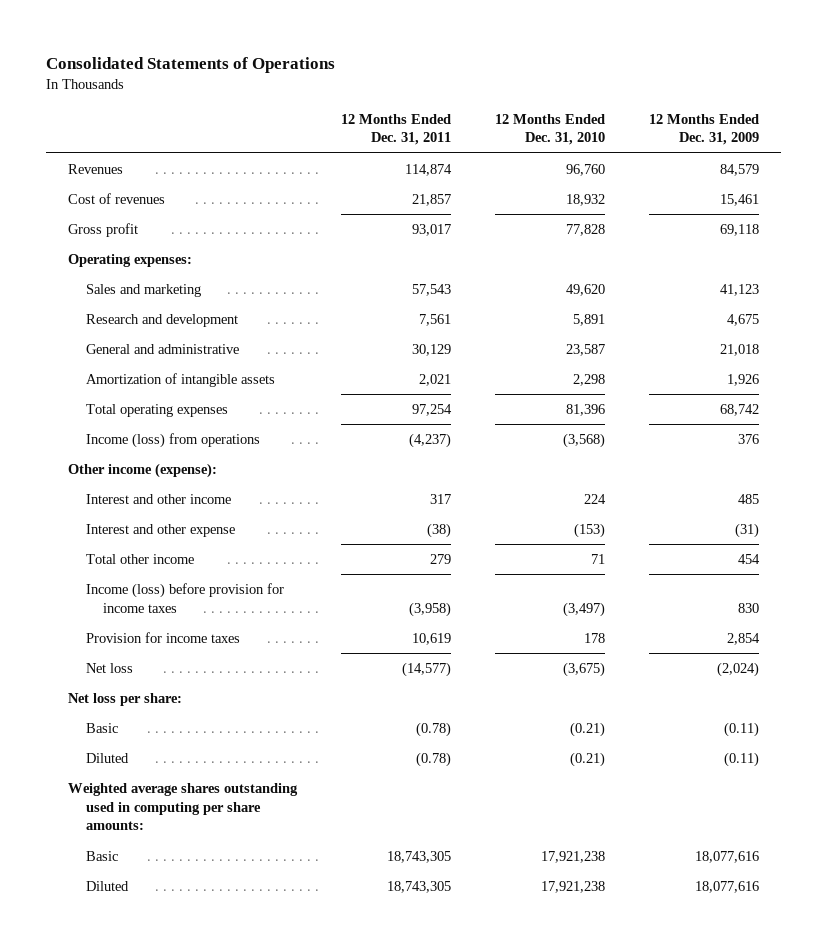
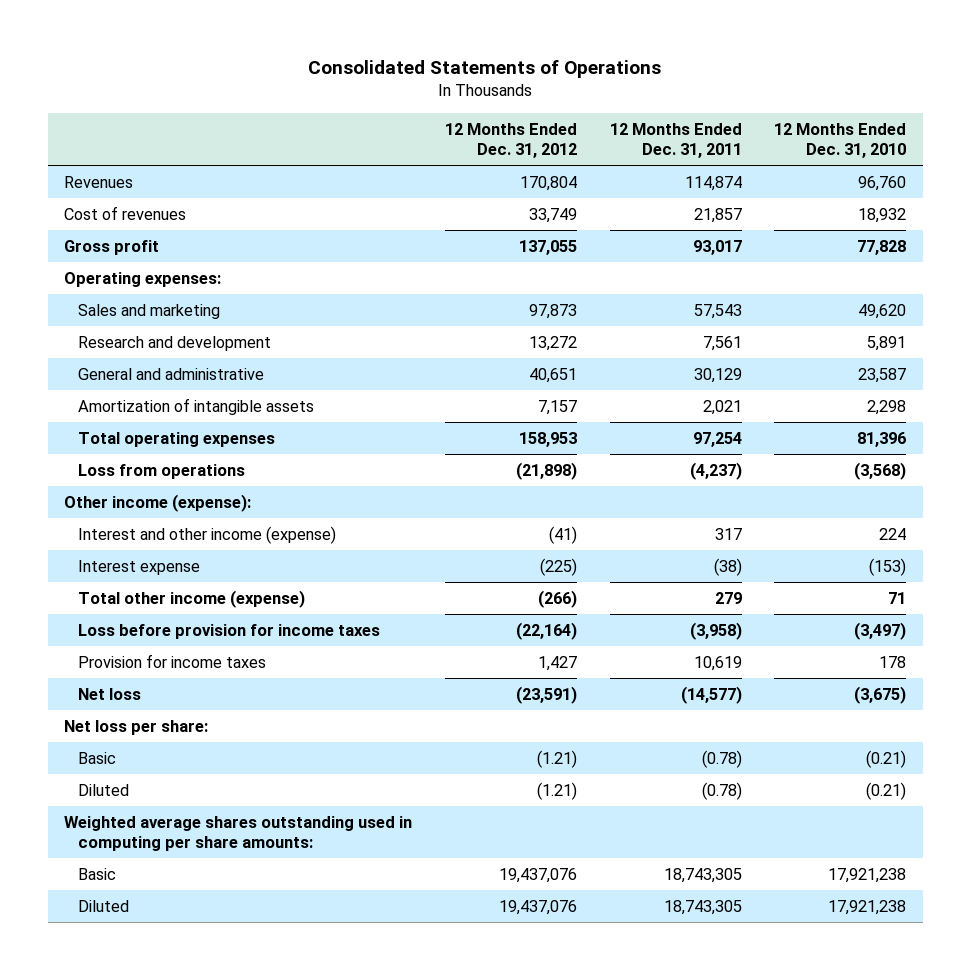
[649,113,760,146] 12 Months Ended Dec. 31, 2009 -> none
none -> [445,122,578,159] 12 Months Ended Dec. 31, 2012
[85,432,260,448] Income (loss) from operations -> [78,463,246,479] Loss from operations
[85,493,231,504] Interest and other income -> [78,525,337,544] Interest and other income (expense)
[85,523,235,537] Interest and other expense -> [78,559,201,575] Interest expense
[85,553,194,564] Total other income -> [78,589,306,608] Total other income (expense)
[85,582,284,613] Income (loss) before provision for income taxes -> [78,623,381,639] Loss before provision for income taxes

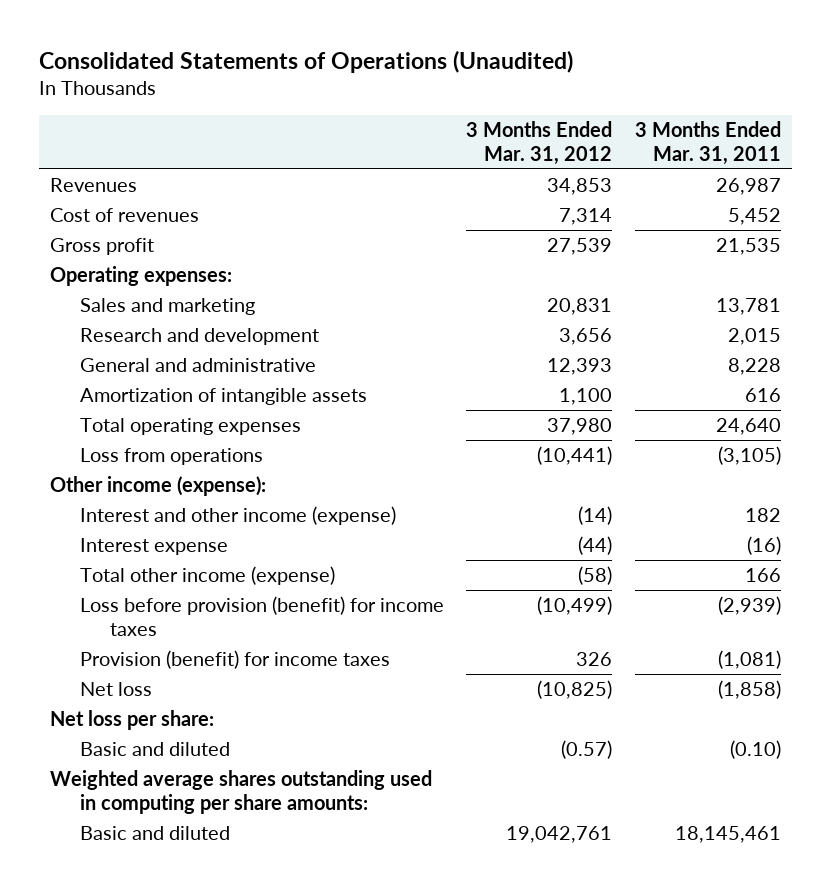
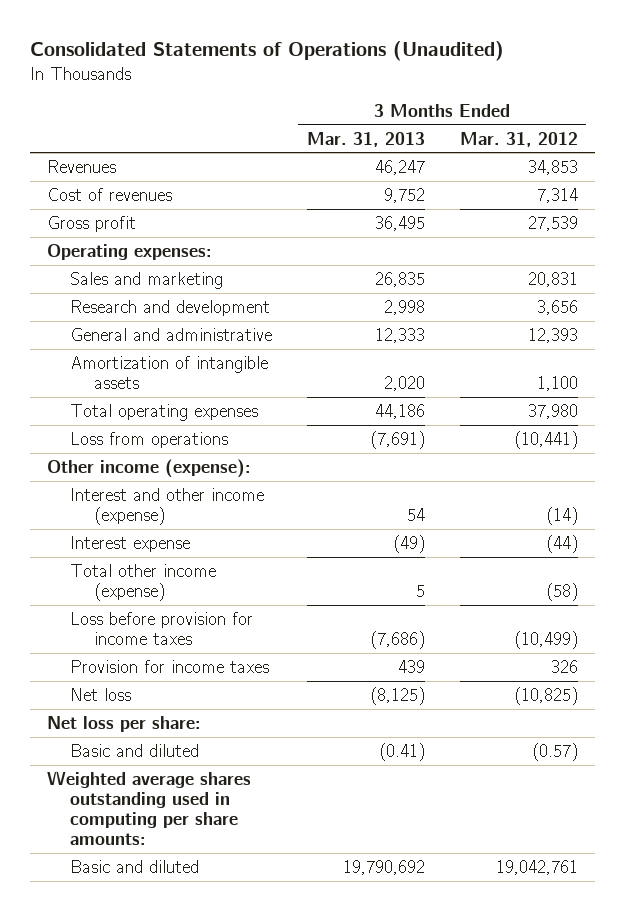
[634,120,781,166] 3 Months Ended Mar. 31, 2011 -> none
none -> [306,131,425,147] Mar. 31, 2013
[80,595,445,637] Loss before provision (benefit) for income taxes -> [70,611,254,645] Loss before provision for income taxes
[80,649,391,669] Provision (benefit) for income taxes -> [70,659,270,673] Provision for income taxes

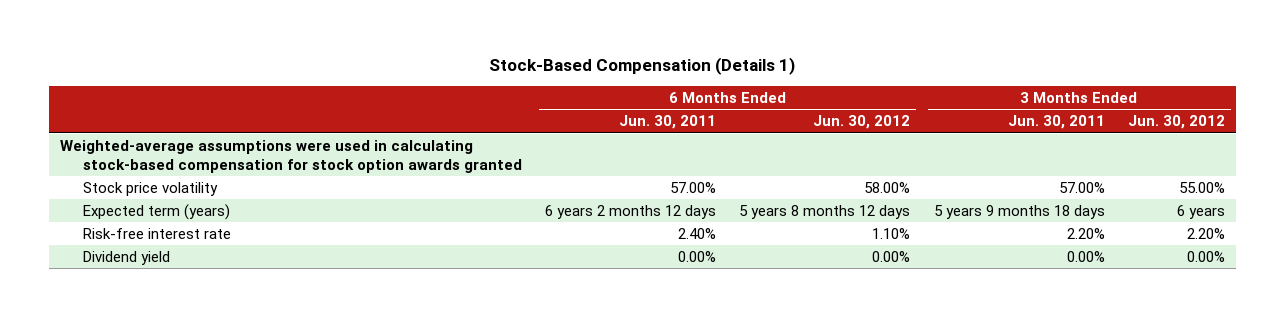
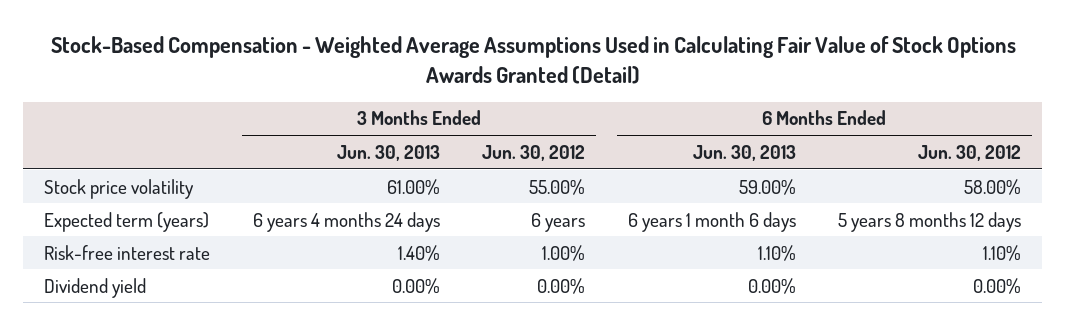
[489,57,796,76] Stock-Based Compensation (Details 1) -> [50,35,1016,84] Stock-Based Compensation - Weighted Average Assumptions Used in Calculating Fair Value of Stock Options Awards Granted (Detail)
[619,115,717,130] Jun. 30, 2011 -> none
[1007,115,1105,130] Jun. 30, 2011 -> none
none -> [336,144,440,161] Jun. 30, 2013
none -> [692,144,796,161] Jun. 30, 2013
[60,139,523,173] Weighted-average assumptions were used in calculating stock-based compensation for stock option awards granted -> none
[1186,227,1225,239] 2.20% -> [542,244,586,261] 1.00%

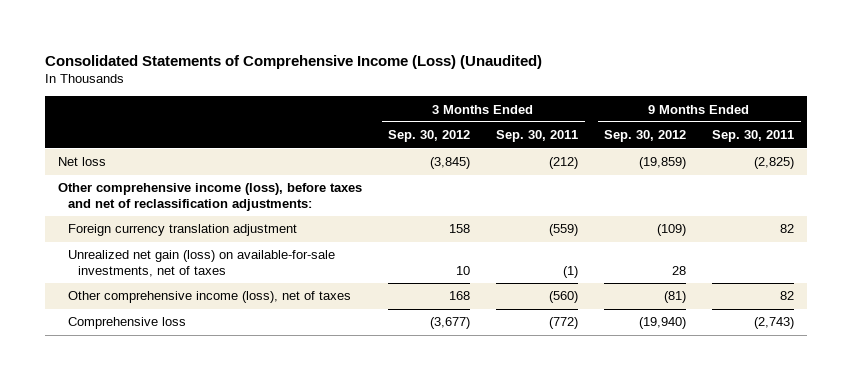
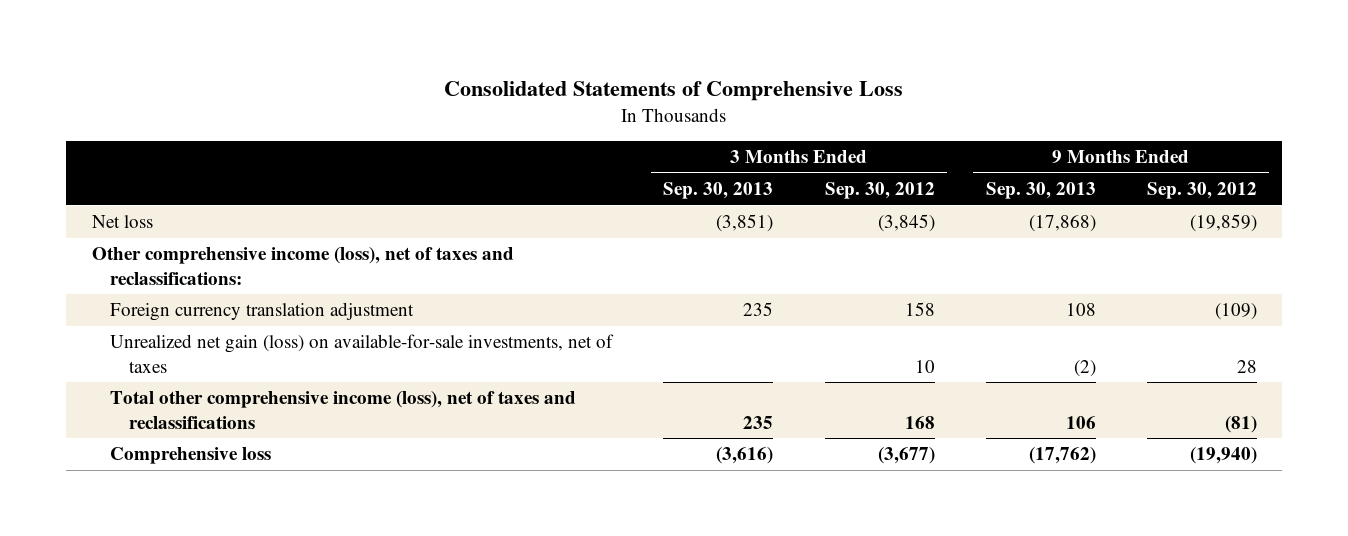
[45,54,543,69] Consolidated Statements of Comprehensive Income (Loss) (Unaudited) -> [444,80,904,101] Consolidated Statements of Comprehensive Loss
[496,130,579,143] Sep. 30, 2011 -> none
[712,130,795,143] Sep. 30, 2011 -> none
none -> [663,182,774,200] Sep. 30, 2013
none -> [985,182,1096,200] Sep. 30, 2013
[58,183,363,211] Other comprehensive income (loss), before taxes and net of reclassification adjustments: -> [91,247,514,285] Other comprehensive income (loss), net of taxes and reclassifications:
[68,291,352,304] Other comprehensive income (loss), net of taxes -> [110,391,577,429] Total other comprehensive income (loss), net of taxes and reclassifications

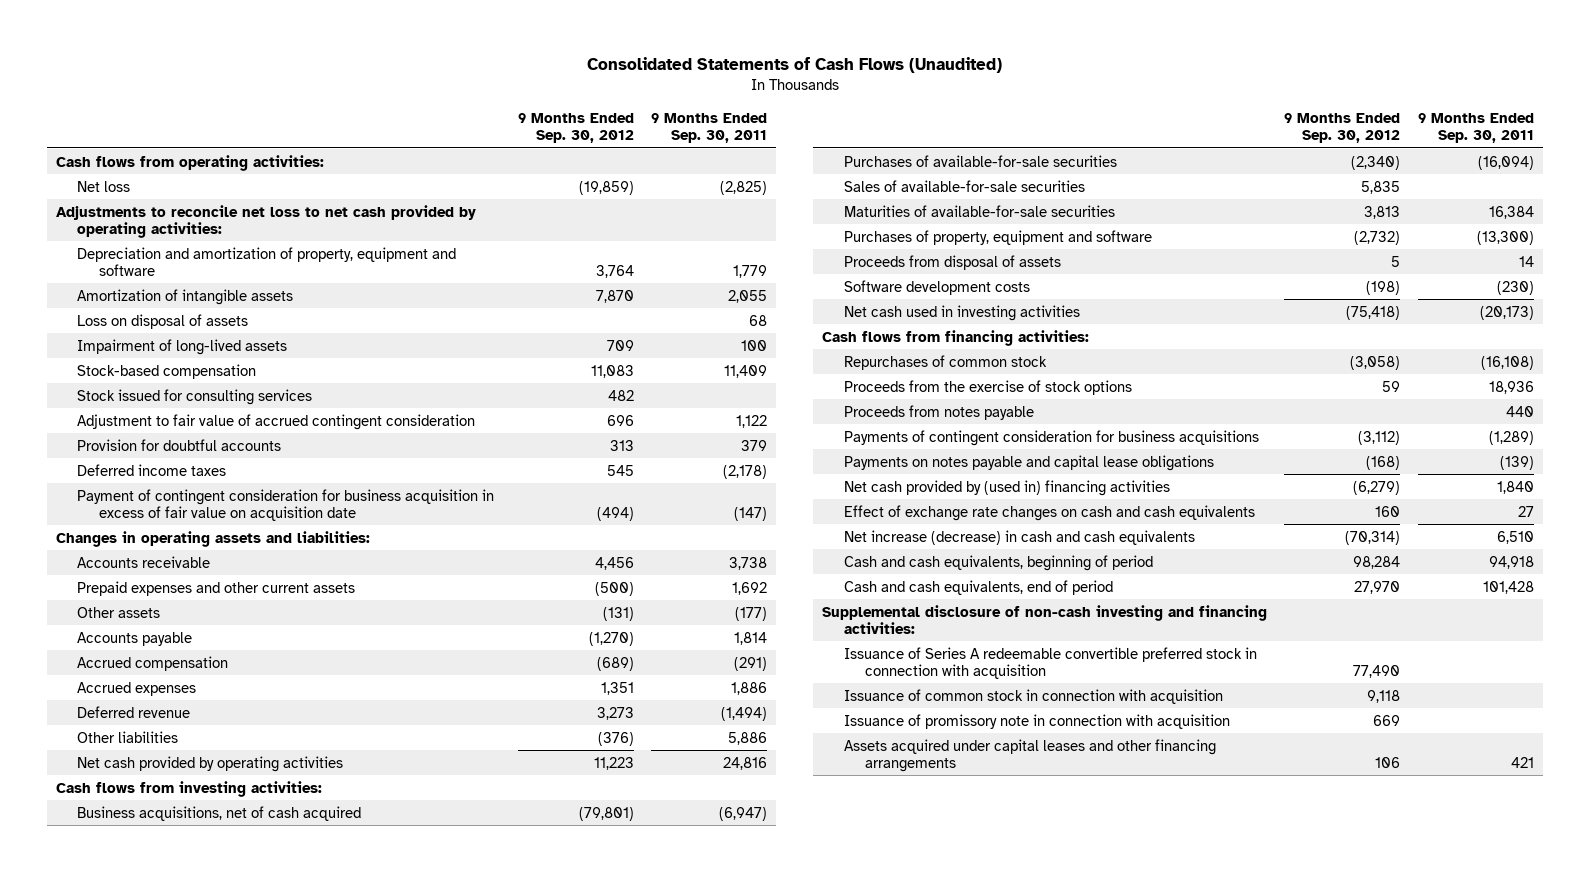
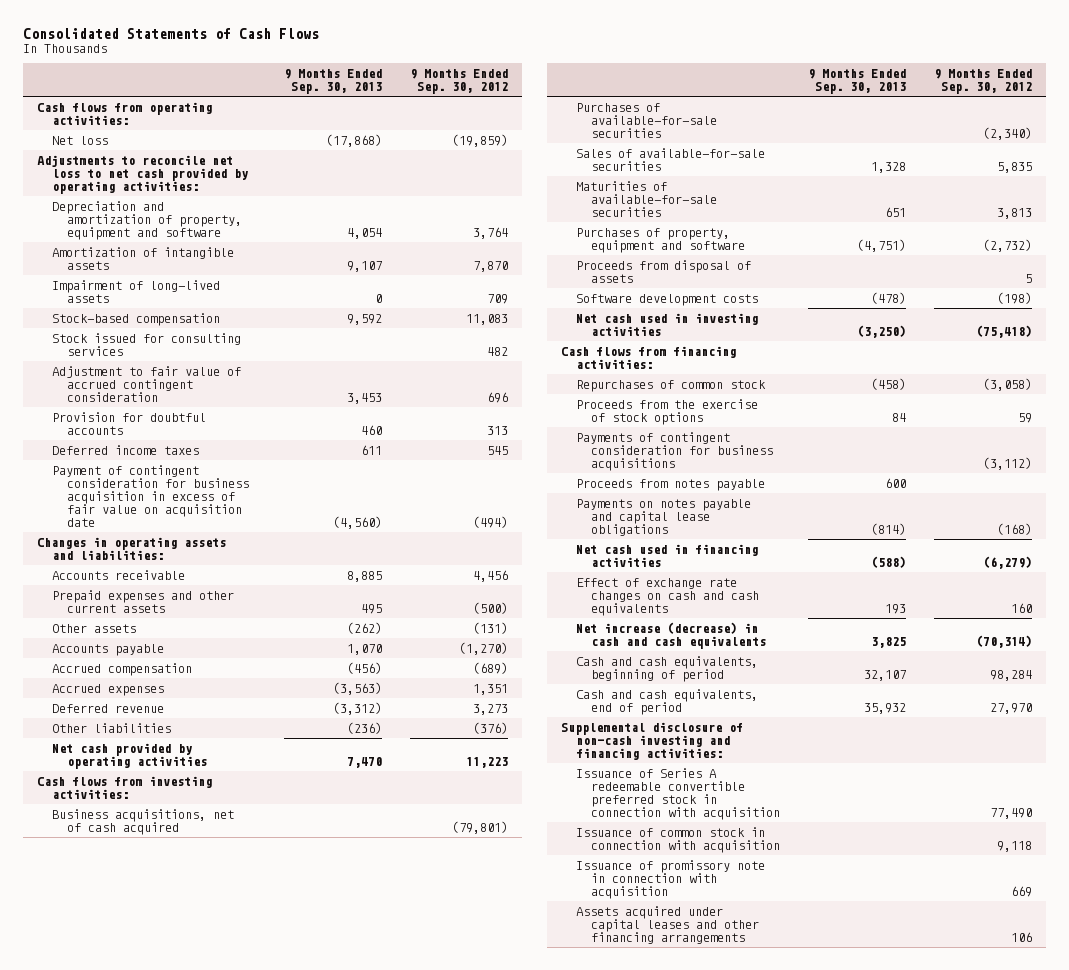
[586,57,1002,74] Consolidated Statements of Cash Flows (Unaudited) -> [23,28,320,40] Consolidated Statements of Cash Flows
[651,112,768,144] 9 Months Ended Sep. 30, 2011 -> none
none -> [283,68,382,94] 9 Months Ended Sep. 30, 2013
[77,313,249,329] Loss on disposal of assets -> none
[843,404,1034,420] Proceeds from notes payable -> [576,478,766,491] Proceeds from notes payable
[843,479,1170,496] Net cash provided by (used in) financing activities -> [576,543,759,567] Net cash used in financing activities

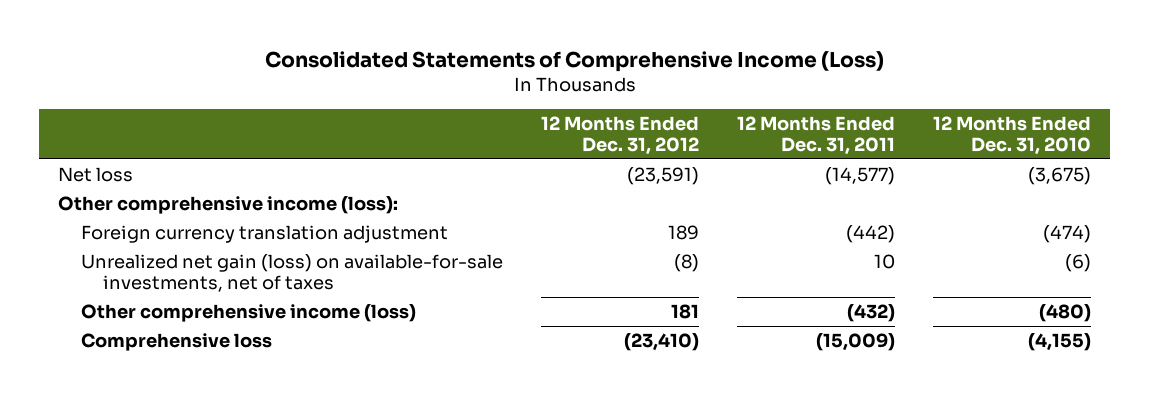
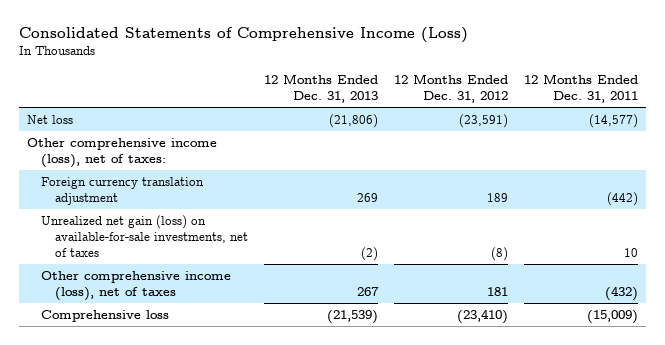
[932,116,1091,156] 12 Months Ended Dec. 31, 2010 -> none
none -> [264,73,379,103] 12 Months Ended Dec. 31, 2013
[58,195,399,214] Other comprehensive income (loss): -> [26,137,217,169] Other comprehensive income (loss), net of taxes:
[80,303,416,322] Other comprehensive income (loss) -> [41,270,232,302] Other comprehensive income (loss), net of taxes

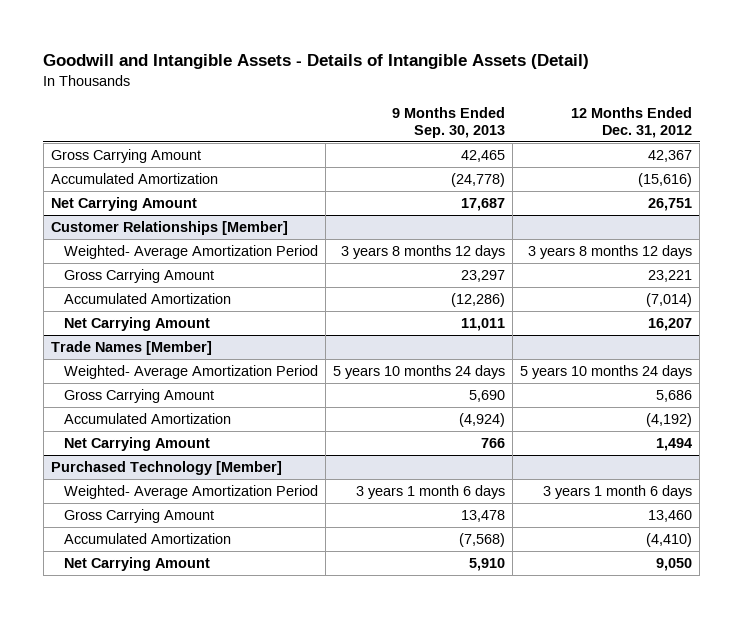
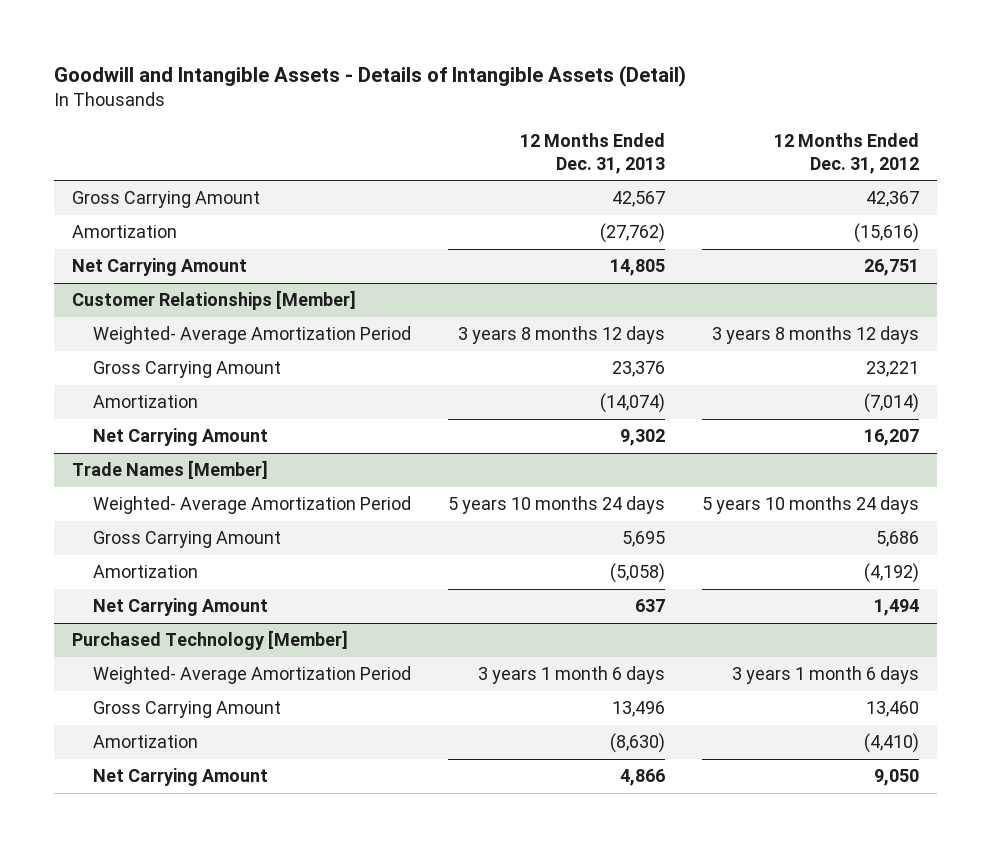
[392,106,506,138] 9 Months Ended Sep. 30, 2013 -> none
none -> [519,133,665,174] 12 Months Ended Dec. 31, 2013
[51,173,219,185] Accumulated Amortization -> [71,225,177,239] Amortization
[63,293,231,305] Accumulated Amortization -> [93,395,199,409] Amortization
[63,413,231,425] Accumulated Amortization -> [93,565,199,579] Amortization
[63,533,231,545] Accumulated Amortization -> [93,735,199,749] Amortization

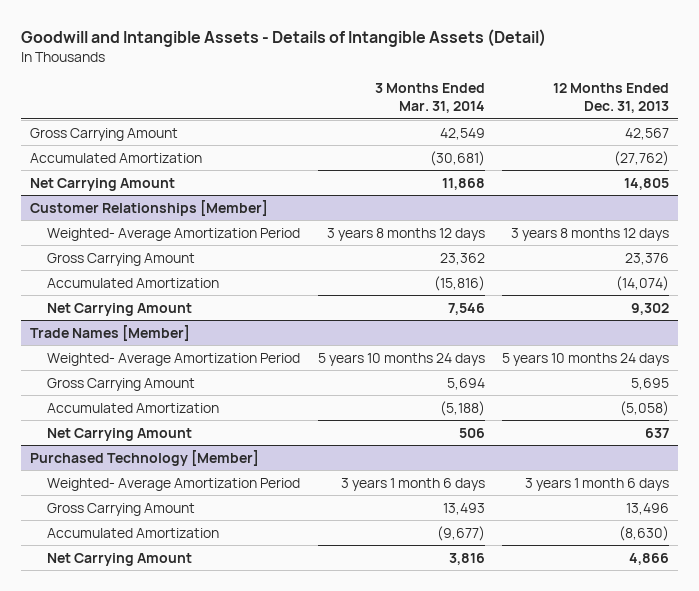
[773,133,919,174] 12 Months Ended Dec. 31, 2012 -> none
none -> [374,83,485,114] 3 Months Ended Mar. 31, 2014
[71,225,177,239] Amortization -> [29,152,202,163] Accumulated Amortization
[93,395,199,409] Amortization -> [47,277,220,288] Accumulated Amortization
[93,565,199,579] Amortization -> [47,402,220,413] Accumulated Amortization
[93,735,199,749] Amortization -> [47,527,220,538] Accumulated Amortization

